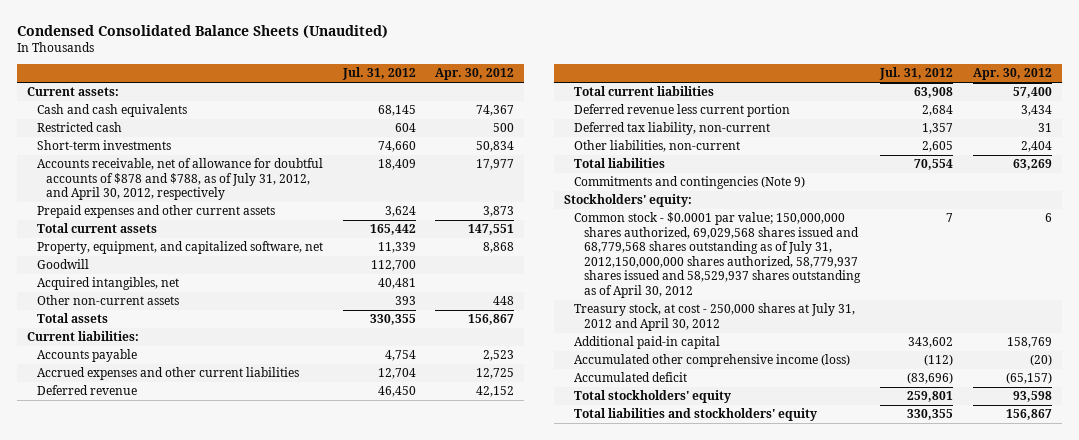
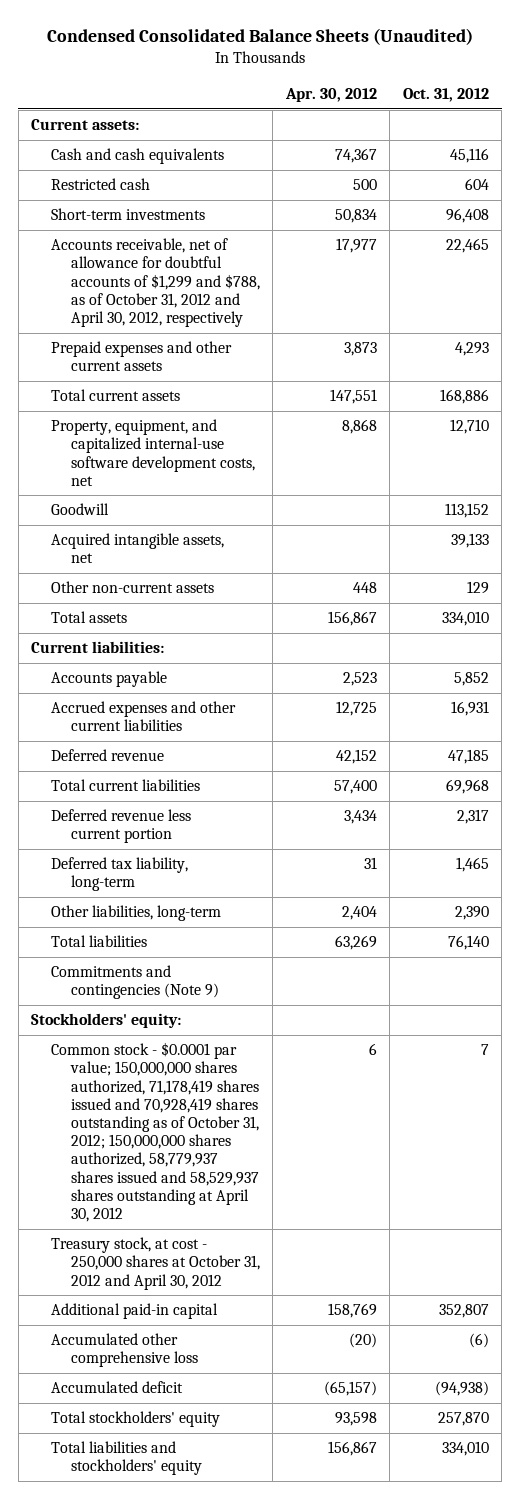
[341,67,416,81] Jul. 31, 2012 -> none
none -> [402,88,489,103] Oct. 31, 2012
[36,158,323,201] Accounts receivable, net of allowance for doubtful accounts of $878 and $788, as of July 31, 2012, and April 30, 2012, respectively -> [51,238,260,328] Accounts receivable, net of allowance for doubtful accounts of $1,299 and $788, as of October 31, 2012 and April 30, 2012, respectively
[36,241,323,255] Property, equipment, and capitalized software, net -> [51,419,255,486] Property, equipment, and capitalized internal-use software development costs, net
[36,277,179,291] Acquired intangibles, net -> [51,533,225,564] Acquired intangible assets, net
[574,122,771,136] Deferred tax liability, non-current -> [51,857,189,892] Deferred tax liability, long-term
[574,140,741,153] Other liabilities, non-current -> [51,905,222,922] Other liabilities, long-term
[574,212,861,298] Common stock - $0.0001 par value; 150,000,000 shares authorized, 69,029,568 shares issued and 68,779,568 shares outstanding as of July 31, 2012,150,000,000 shares authorized, 58,779,937 shares issued and 58,529,937 shares outstanding as of April 30, 2012 -> [51,1042,259,1223] Common stock - $0.0001 par value; 150,000,000 shares authorized, 71,178,419 shares issued and 70,928,419 shares outstanding as of October 31, 2012; 150,000,000 shares authorized, 58,779,937 shares issued and 58,529,937 shares outstanding at April 30, 2012
[574,303,856,331] Treasury stock, at cost - 250,000 shares at July 31, 2012 and April 30, 2012 -> [51,1237,260,1290] Treasury stock, at cost - 250,000 shares at October 31, 2012 and April 30, 2012
[574,354,851,368] Accumulated other comprehensive income (loss) -> [51,1333,198,1368] Accumulated other comprehensive loss

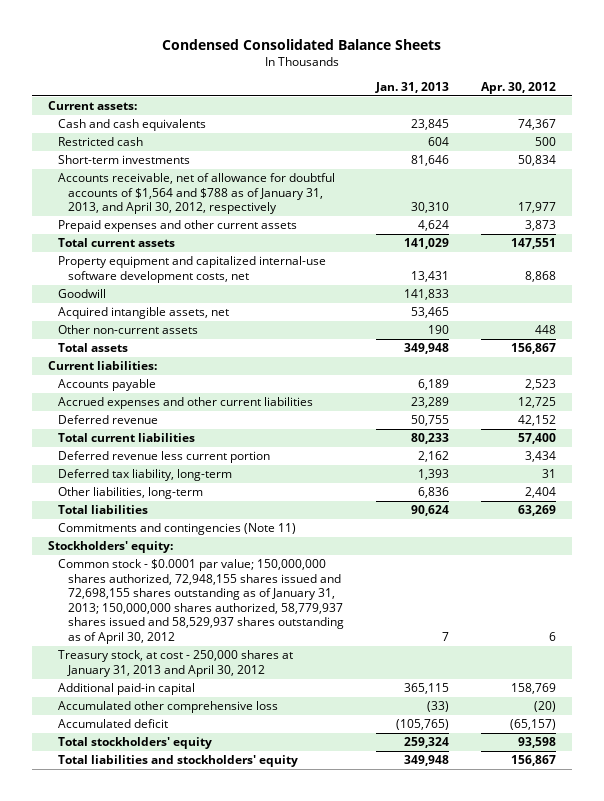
[47,28,474,46] Condensed Consolidated Balance Sheets (Unaudited) -> [162,39,442,51] Condensed Consolidated Balance Sheets
[402,88,489,103] Oct. 31, 2012 -> none
none -> [375,81,450,93] Jan. 31, 2013
[51,238,260,328] Accounts receivable, net of allowance for doubtful accounts of $1,299 and $788, as of October 31, 2012 and April 30, 2012, respectively -> [58,173,336,215] Accounts receivable, net of allowance for doubtful accounts of $1,564 and $788 as of January 31, 2013, and April 30, 2012, respectively
[51,419,255,486] Property, equipment, and capitalized internal-use software development costs, net -> [58,256,327,283] Property equipment and capitalized internal-use software development costs, net
[51,965,219,1000] Commitments and contingencies (Note 9) -> [58,523,297,536] Commitments and contingencies (Note 11)
[51,1042,259,1223] Common stock - $0.0001 par value; 150,000,000 shares authorized, 71,178,419 shares issued and 70,928,419 shares outstanding as of October 31, 2012; 150,000,000 shares authorized, 58,779,937 shares issued and 58,529,937 shares outstanding at April 30, 2012 -> [58,559,345,645] Common stock - $0.0001 par value; 150,000,000 shares authorized, 72,948,155 shares issued and 72,698,155 shares outstanding as of January 31, 2013; 150,000,000 shares authorized, 58,779,937 shares issued and 58,529,937 shares outstanding as of April 30, 2012
[51,1237,260,1290] Treasury stock, at cost - 250,000 shares at October 31, 2012 and April 30, 2012 -> [58,650,294,677] Treasury stock, at cost - 250,000 shares at January 31, 2013 and April 30, 2012

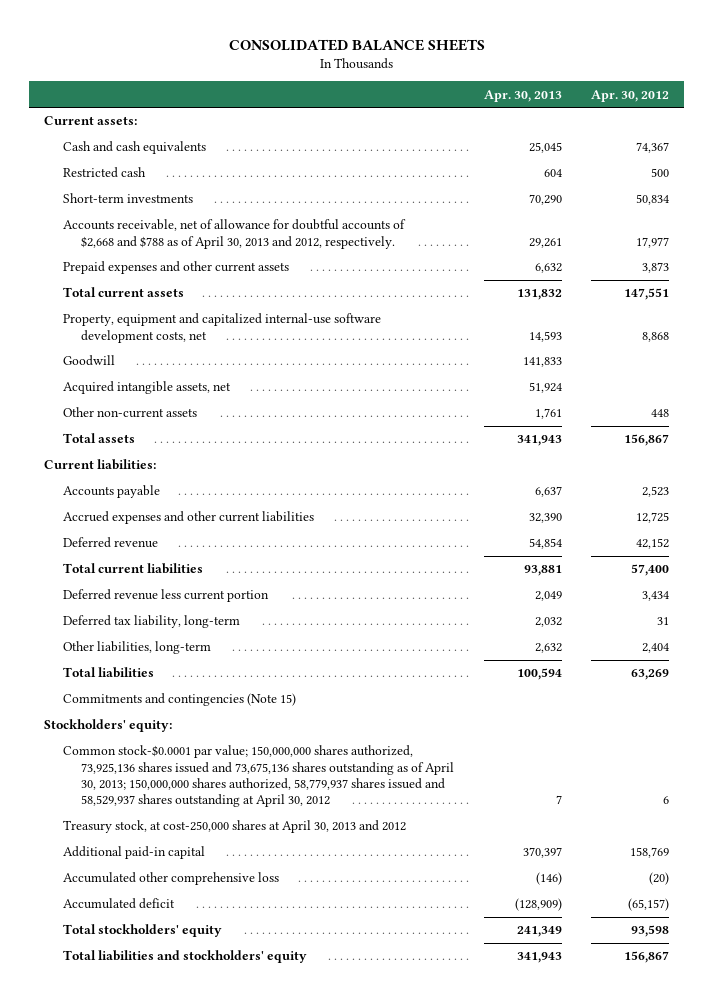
[162,39,442,51] Condensed Consolidated Balance Sheets -> [228,38,485,51] CONSOLIDATED BALANCE SHEETS
[375,81,450,93] Jan. 31, 2013 -> none
none -> [483,89,562,102] Apr. 30, 2013
[58,173,336,215] Accounts receivable, net of allowance for doubtful accounts of $1,564 and $788 as of January 31, 2013, and April 30, 2012, respectively -> [62,219,406,249] Accounts receivable, net of allowance for doubtful accounts of $2,668 and $788 as of April 30, 2013 and 2012, respectively.
[58,256,327,283] Property equipment and capitalized internal-use software development costs, net -> [62,313,381,343] Property, equipment and capitalized internal-use software development costs, net
[58,523,297,536] Commitments and contingencies (Note 11) -> [62,693,296,707] Commitments and contingencies (Note 15)
[58,559,345,645] Common stock - $0.0001 par value; 150,000,000 shares authorized, 72,948,155 shares issued and 72,698,155 shares outstanding as of January 31, 2013; 150,000,000 shares authorized, 58,779,937 shares issued and 58,529,937 shares outstanding as of April 30, 2012 -> [62,745,455,808] Common stock-$0.0001 par value; 150,000,000 shares authorized, 73,925,136 shares issued and 73,675,136 shares outstanding as of April 30, 2013; 150,000,000 shares authorized, 58,779,937 shares issued and 58,529,937 shares outstanding at April 30, 2012
[58,650,294,677] Treasury stock, at cost - 250,000 shares at January 31, 2013 and April 30, 2012 -> [62,820,406,834] Treasury stock, at cost-250,000 shares at April 30, 2013 and 2012

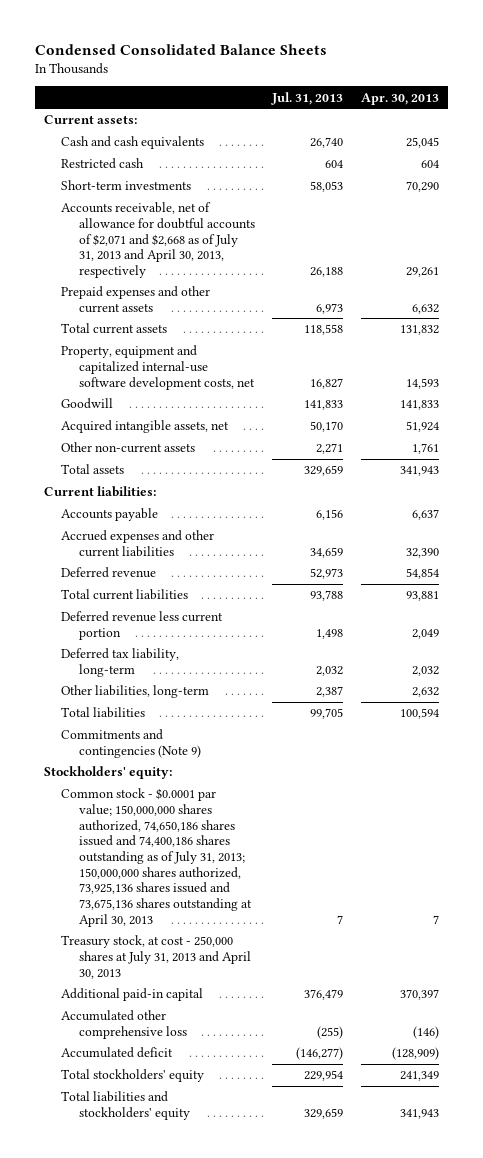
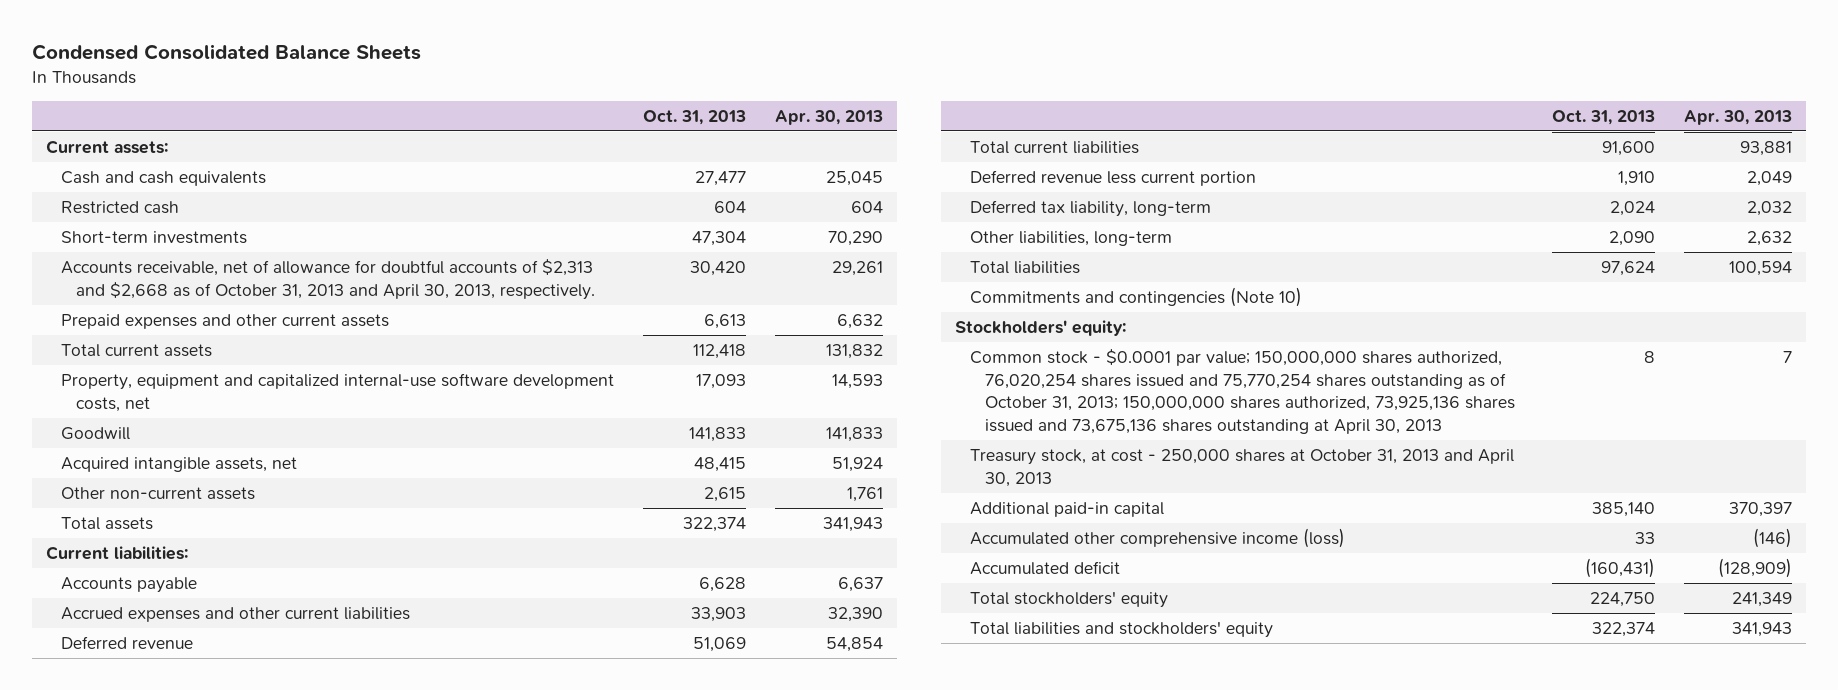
[271,91,344,105] Jul. 31, 2013 -> none
none -> [642,109,746,125] Oct. 31, 2013
[61,202,255,278] Accounts receivable, net of allowance for doubtful accounts of $2,071 and $2,668 as of July 31, 2013 and April 30, 2013, respectively -> [61,259,596,300] Accounts receivable, net of allowance for doubtful accounts of $2,313 and $2,668 as of October 31, 2013 and April 30, 2013, respectively.
[61,729,201,758] Commitments and contingencies (Note 9) -> [970,287,1303,308] Commitments and contingencies (Note 10)
[61,788,252,927] Common stock - $0.0001 par value; 150,000,000 shares authorized, 74,650,186 shares issued and 74,400,186 shares outstanding as of July 31, 2013; 150,000,000 shares authorized, 73,925,136 shares issued and 73,675,136 shares outstanding at April 30, 2013 -> [970,349,1516,435] Common stock - $0.0001 par value; 150,000,000 shares authorized, 76,020,254 shares issued and 75,770,254 shares outstanding as of October 31, 2013; 150,000,000 shares authorized, 73,925,136 shares issued and 73,675,136 shares outstanding at April 30, 2013
[61,935,251,979] Treasury stock, at cost - 250,000 shares at July 31, 2013 and April 30, 2013 -> [970,449,1515,487] Treasury stock, at cost - 250,000 shares at October 31, 2013 and April 30, 2013
[61,1010,187,1039] Accumulated other comprehensive loss -> [970,528,1346,549] Accumulated other comprehensive income (loss)

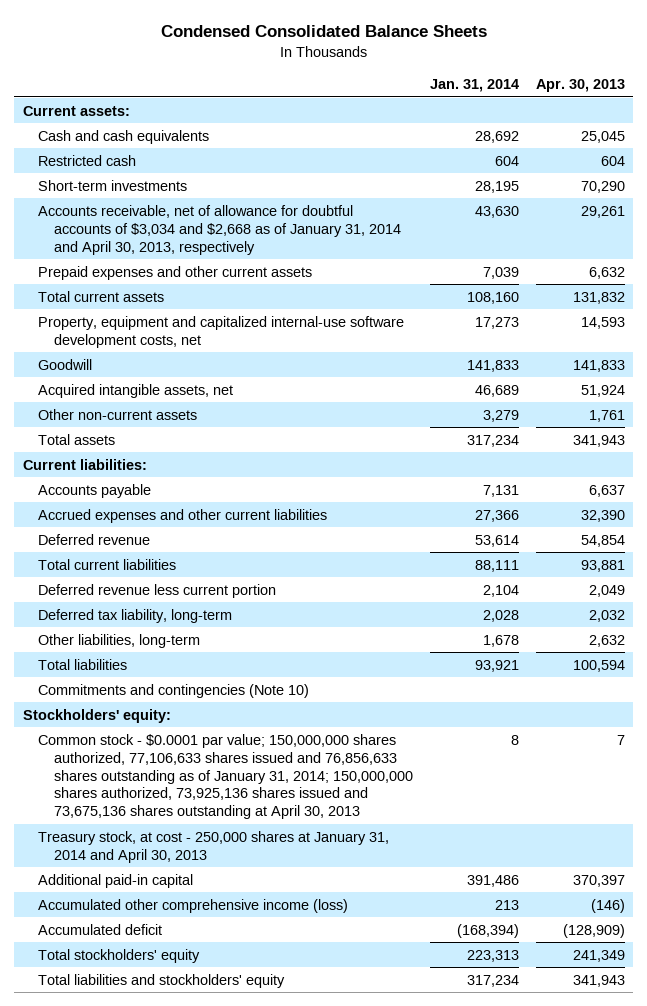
[642,109,746,125] Oct. 31, 2013 -> none
none -> [429,79,519,93] Jan. 31, 2014
[61,259,596,300] Accounts receivable, net of allowance for doubtful accounts of $2,313 and $2,668 as of October 31, 2013 and April 30, 2013, respectively. -> [38,204,401,255] Accounts receivable, net of allowance for doubtful accounts of $3,034 and $2,668 as of January 31, 2014 and April 30, 2013, respectively
[970,349,1516,435] Common stock - $0.0001 par value; 150,000,000 shares authorized, 76,020,254 shares issued and 75,770,254 shares outstanding as of October 31, 2013; 150,000,000 shares authorized, 73,925,136 shares issued and 73,675,136 shares outstanding at April 30, 2013 -> [38,733,413,820] Common stock - $0.0001 par value; 150,000,000 shares authorized, 77,106,633 shares issued and 76,856,633 shares outstanding as of January 31, 2014; 150,000,000 shares authorized, 73,925,136 shares issued and 73,675,136 shares outstanding at April 30, 2013
[970,449,1515,487] Treasury stock, at cost - 250,000 shares at October 31, 2013 and April 30, 2013 -> [38,830,390,863] Treasury stock, at cost - 250,000 shares at January 31, 2014 and April 30, 2013

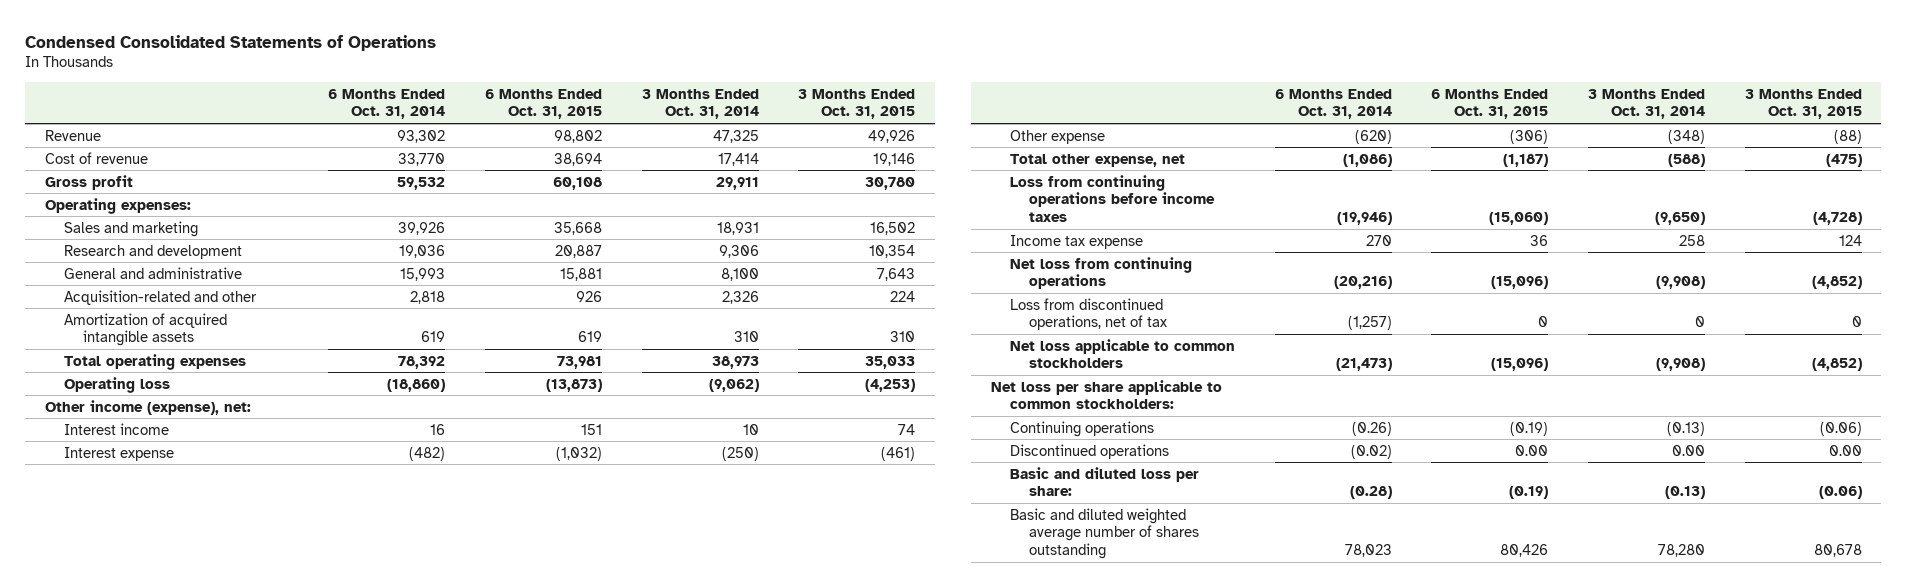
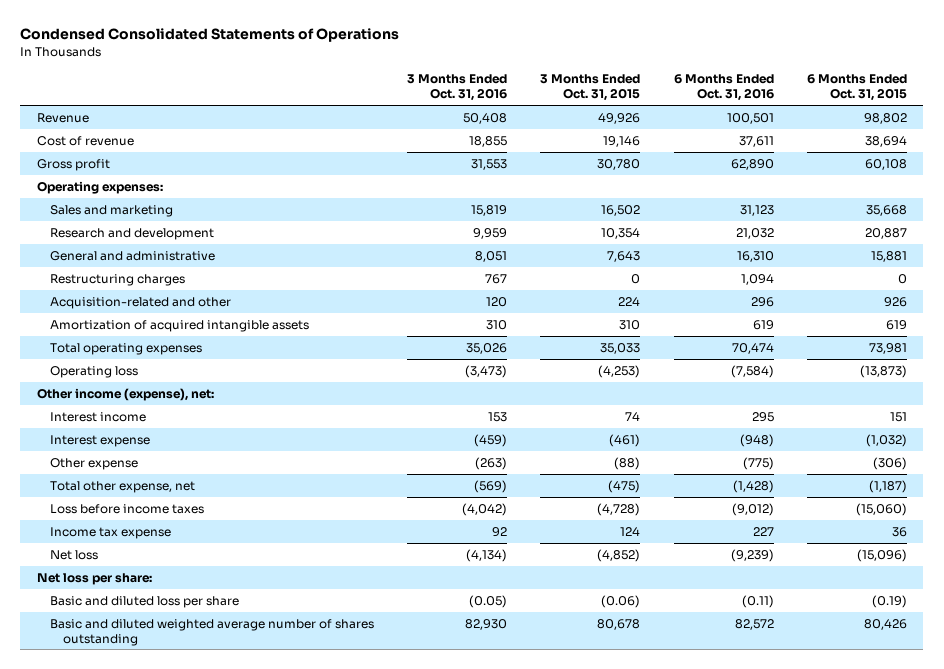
[328,88,446,120] 6 Months Ended Oct. 31, 2014 -> none
[641,88,759,120] 3 Months Ended Oct. 31, 2014 -> none
none -> [407,74,508,102] 3 Months Ended Oct. 31, 2016
none -> [673,74,774,102] 6 Months Ended Oct. 31, 2016
none -> [49,273,185,286] Restructuring charges
[1010,174,1215,223] Loss from continuing operations before income taxes -> [49,503,204,514] Loss before income taxes
[1010,256,1193,290] Net loss from continuing operations -> none
[1010,297,1167,331] Loss from discontinued operations, net of tax -> none
[1010,420,1155,437] Continuing operations -> none
[1010,443,1170,459] Discontinued operations -> none
[1010,338,1236,369] Net loss applicable to common stockholders -> [49,549,98,560] Net loss
[991,379,1223,410] Net loss per share applicable to common stockholders: -> [36,572,152,585] Net loss per share:
[1010,466,1200,497] Basic and diluted loss per share: -> [49,595,239,608] Basic and diluted loss per share

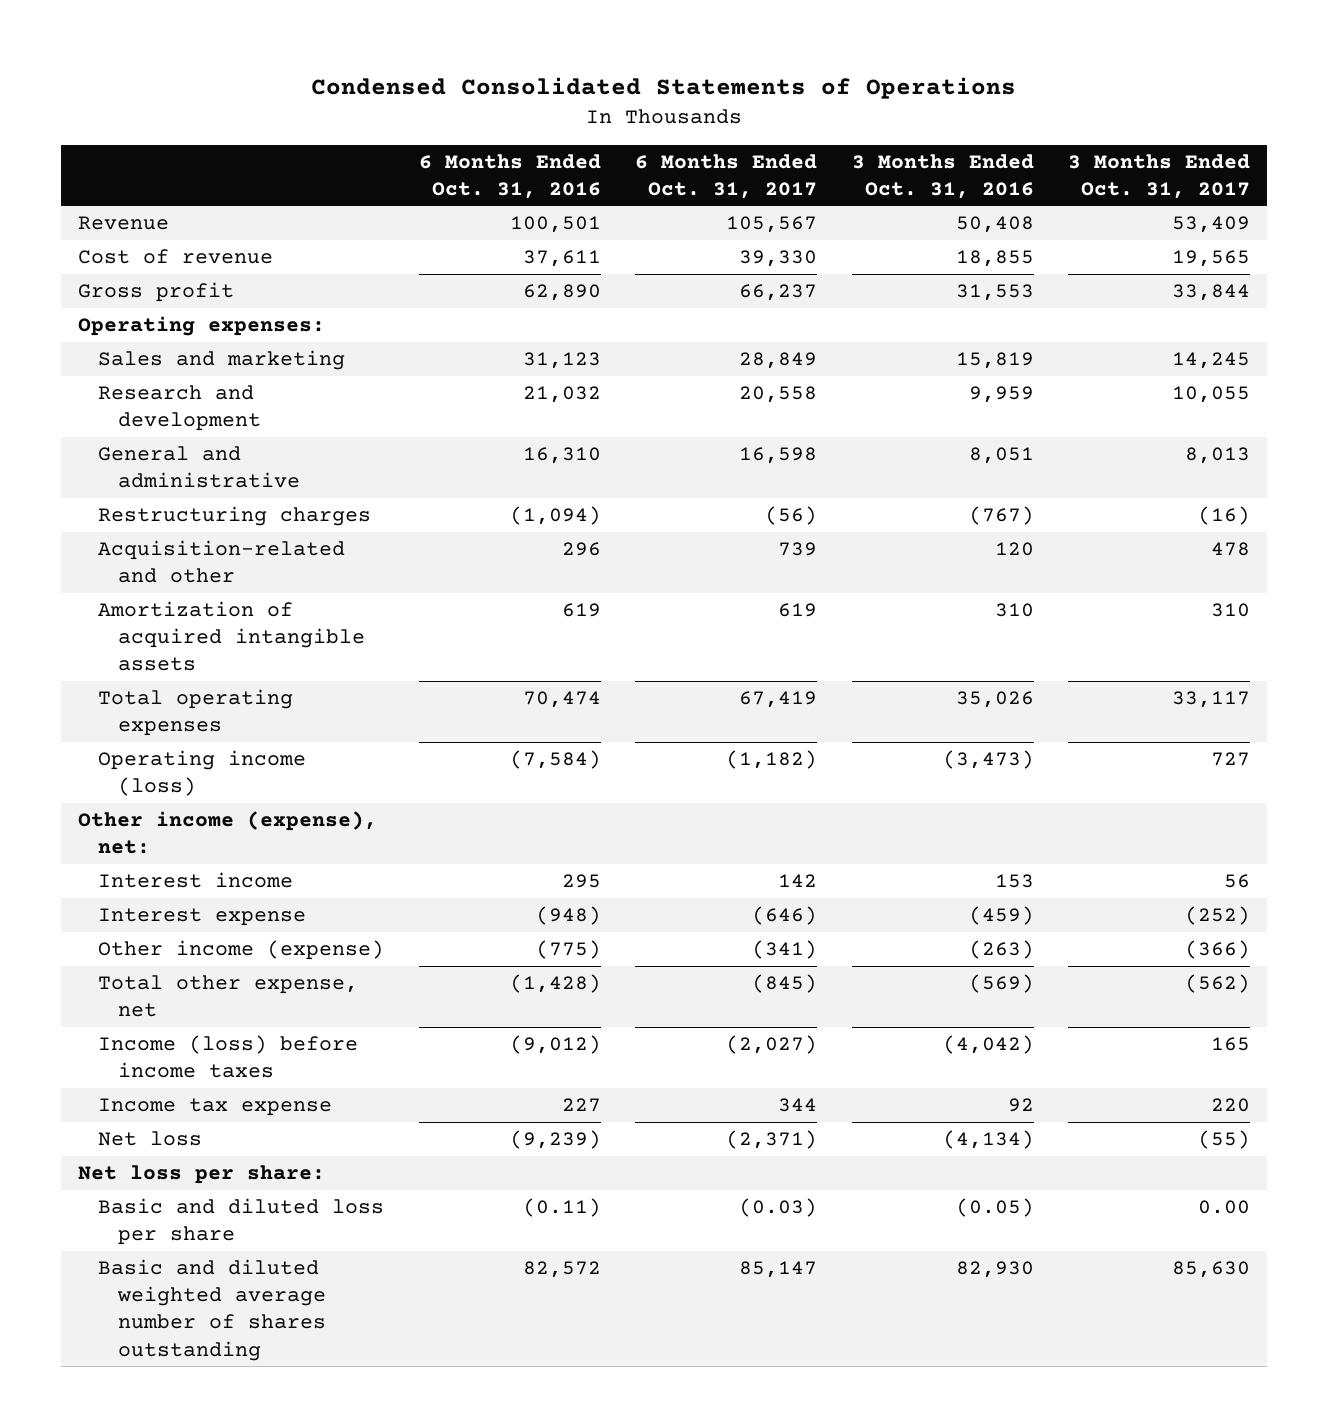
[540,74,641,102] 3 Months Ended Oct. 31, 2015 -> none
[806,74,907,102] 6 Months Ended Oct. 31, 2015 -> none
none -> [635,153,818,199] 6 Months Ended Oct. 31, 2017
none -> [1068,153,1251,199] 3 Months Ended Oct. 31, 2017
[485,273,508,284] 767 -> [968,505,1034,525] (767)
[740,273,774,285] 1,094 -> [509,505,601,525] (1,094)
[49,365,138,378] Operating loss -> [98,749,307,797] Operating income (loss)
[49,457,138,470] Other expense -> [98,939,385,960] Other income (expense)
[49,503,204,514] Loss before income taxes -> [98,1034,359,1079] Income (loss) before income taxes

